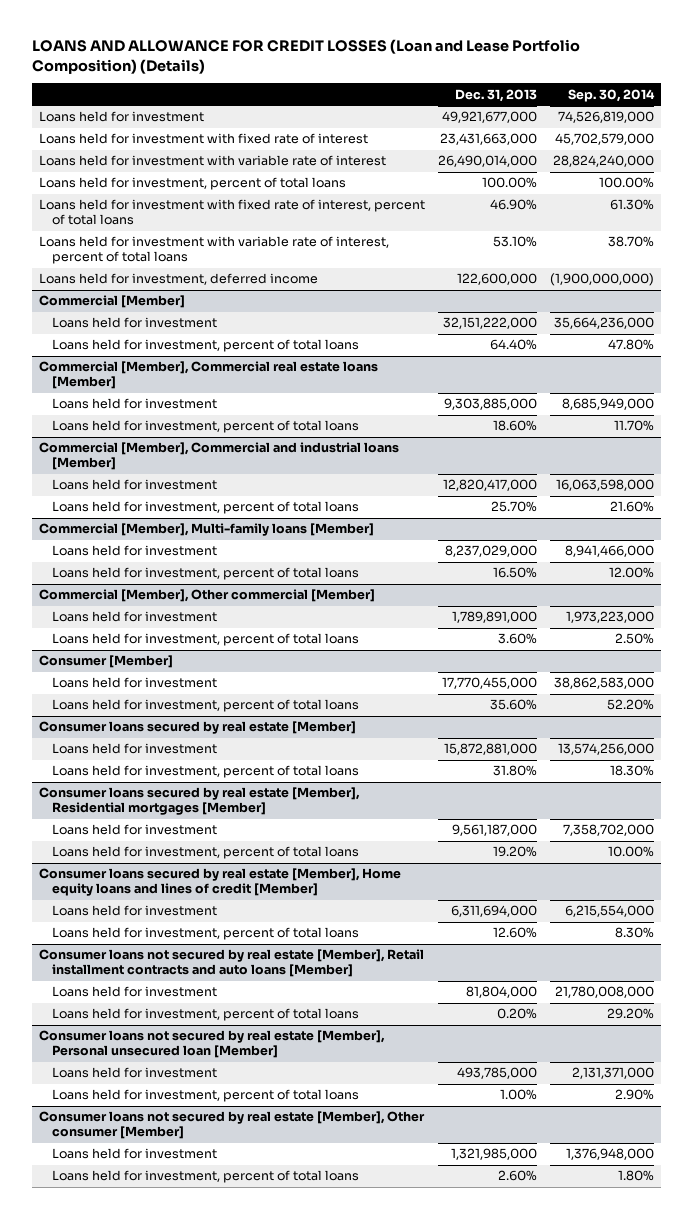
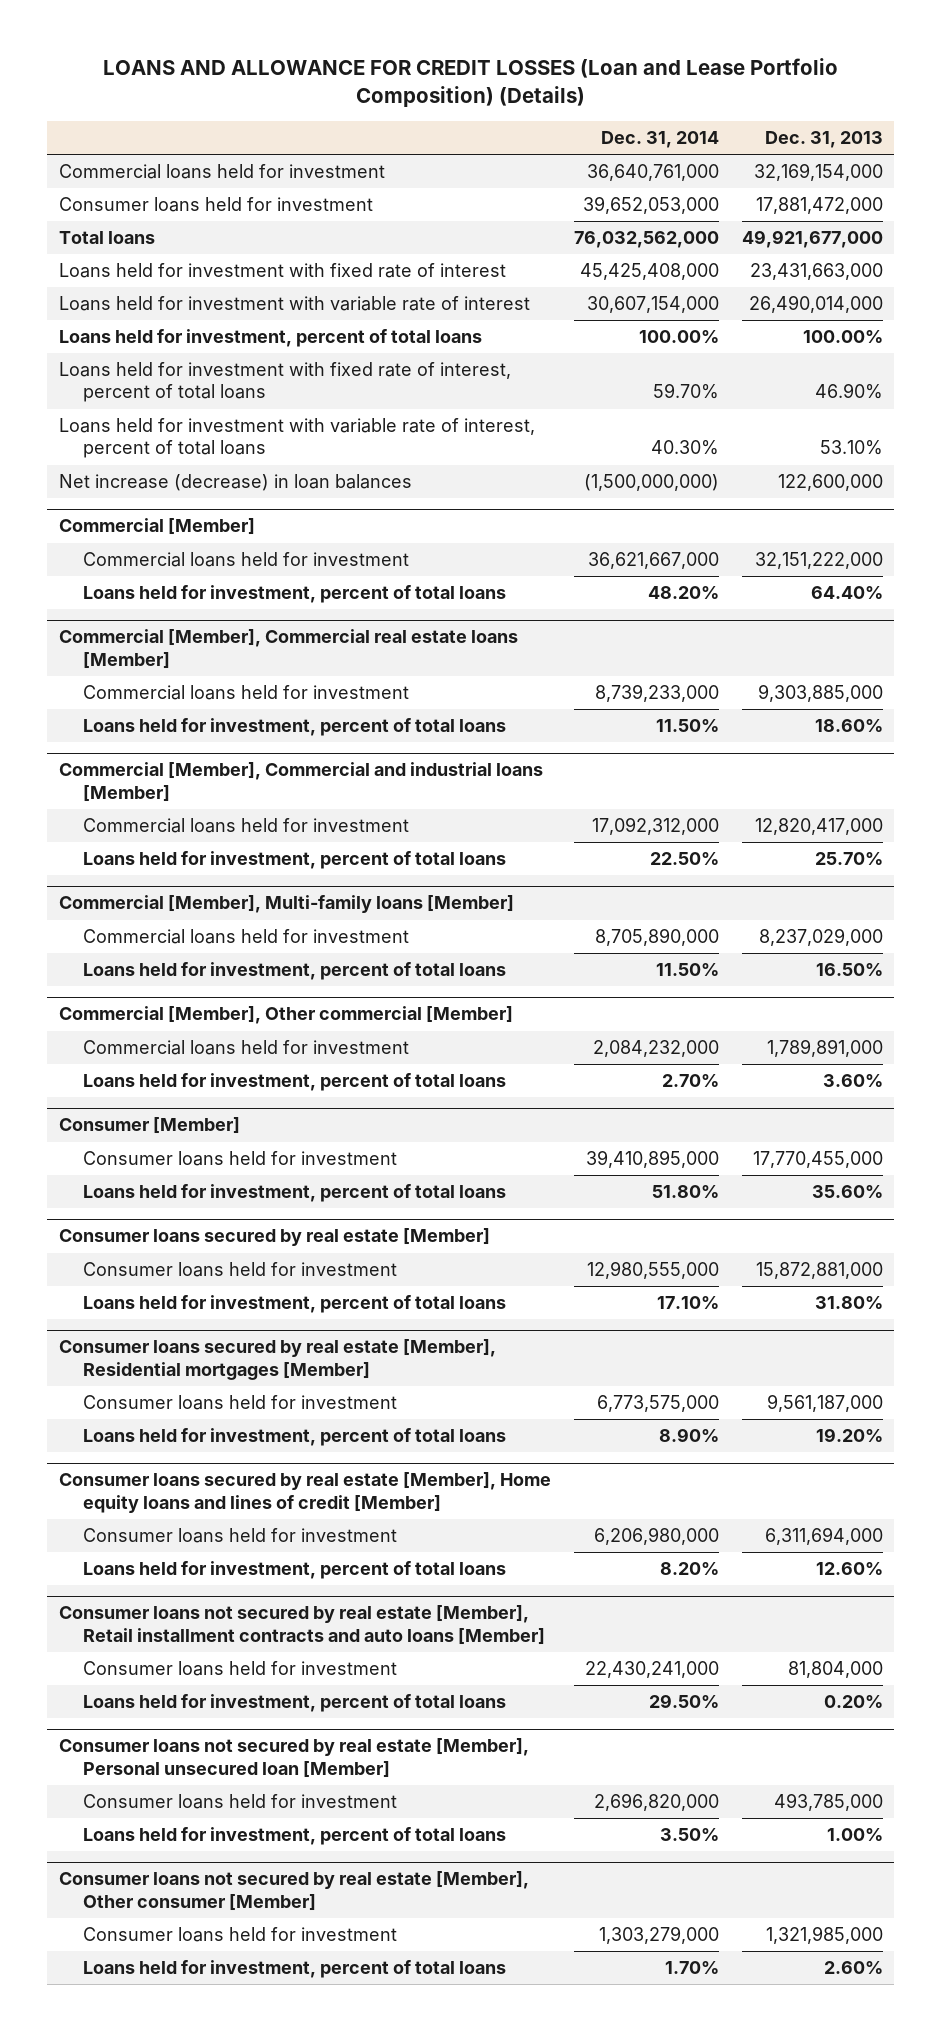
[568,88,656,102] Sep. 30, 2014 -> none
none -> [600,130,719,148] Dec. 31, 2014
none -> [58,164,385,180] Commercial loans held for investment
none -> [58,197,373,213] Consumer loans held for investment
[38,111,204,123] Loans held for investment -> [58,231,155,245] Total loans
[38,273,318,286] Loans held for investment, deferred income -> [58,474,412,492] Net increase (decrease) in loan balances
[52,317,218,329] Loans held for investment -> [82,552,409,568] Commercial loans held for investment
[52,398,218,410] Loans held for investment -> [82,685,409,701] Commercial loans held for investment
[52,479,218,491] Loans held for investment -> [82,818,409,834] Commercial loans held for investment
[52,545,218,557] Loans held for investment -> [82,929,409,945] Commercial loans held for investment
[52,611,218,623] Loans held for investment -> [82,1040,409,1056] Commercial loans held for investment
[52,677,218,689] Loans held for investment -> [82,1151,397,1167] Consumer loans held for investment
[52,743,218,755] Loans held for investment -> [82,1262,397,1278] Consumer loans held for investment
[52,824,218,836] Loans held for investment -> [82,1395,397,1411] Consumer loans held for investment
[52,905,218,917] Loans held for investment -> [82,1528,397,1544] Consumer loans held for investment
[52,986,218,998] Loans held for investment -> [82,1661,397,1677] Consumer loans held for investment
[52,1067,218,1079] Loans held for investment -> [82,1794,397,1810] Consumer loans held for investment
[52,1148,218,1160] Loans held for investment -> [82,1927,397,1943] Consumer loans held for investment

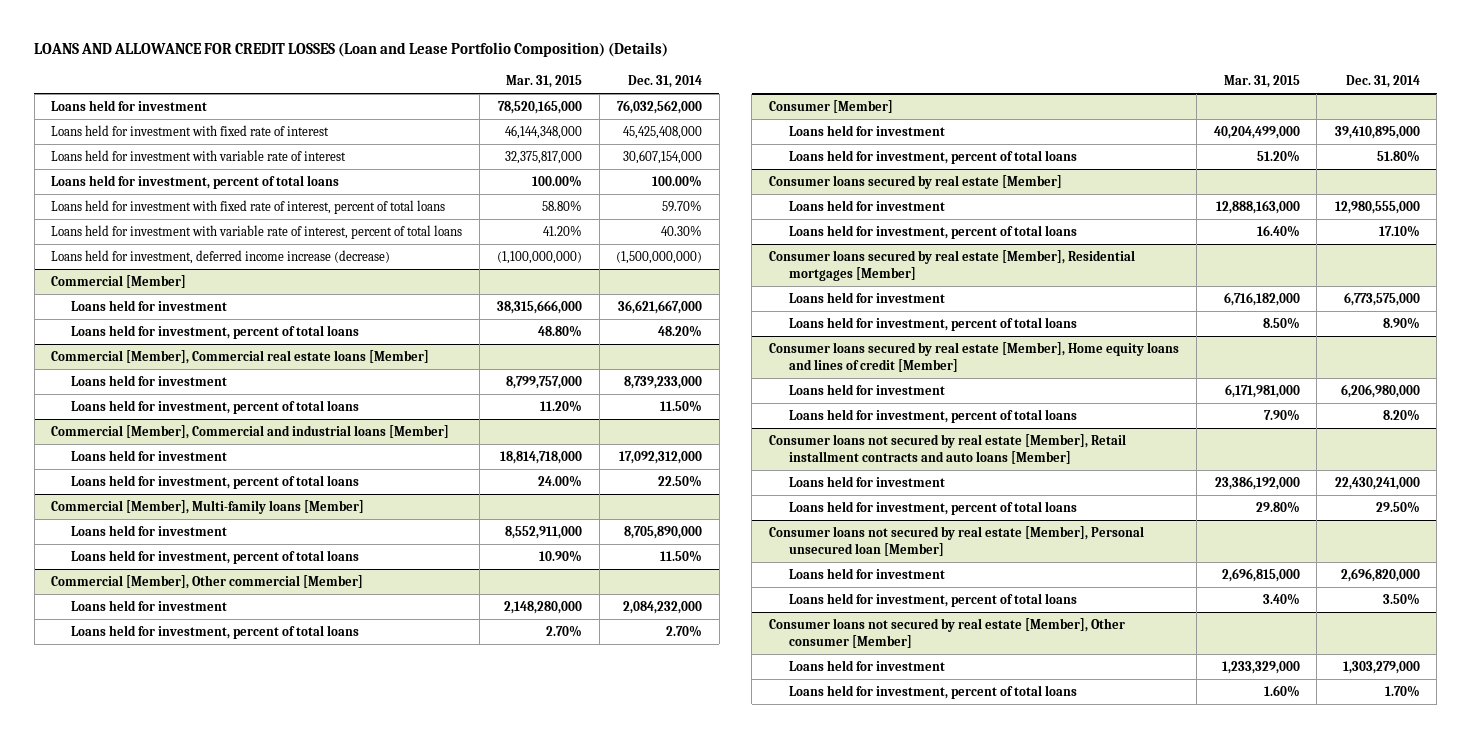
[764,130,883,148] Dec. 31, 2013 -> none
none -> [506,74,583,88] Mar. 31, 2015
[58,164,385,180] Commercial loans held for investment -> none
[58,197,373,213] Consumer loans held for investment -> none
[58,231,155,245] Total loans -> [51,100,208,112] Loans held for investment
[58,474,412,492] Net increase (decrease) in loan balances -> [51,250,391,265] Loans held for investment, deferred income increase (decrease)
[82,552,409,568] Commercial loans held for investment -> [71,300,228,312] Loans held for investment
[82,685,409,701] Commercial loans held for investment -> [71,375,228,387] Loans held for investment
[82,818,409,834] Commercial loans held for investment -> [71,450,228,462] Loans held for investment
[82,929,409,945] Commercial loans held for investment -> [71,525,228,537] Loans held for investment
[82,1040,409,1056] Commercial loans held for investment -> [71,600,228,612] Loans held for investment
[82,1151,397,1167] Consumer loans held for investment -> [788,125,945,137] Loans held for investment
[82,1262,397,1278] Consumer loans held for investment -> [788,200,945,212] Loans held for investment
[82,1395,397,1411] Consumer loans held for investment -> [788,292,945,304] Loans held for investment
[82,1528,397,1544] Consumer loans held for investment -> [788,384,945,396] Loans held for investment
[82,1661,397,1677] Consumer loans held for investment -> [788,476,945,488] Loans held for investment
[82,1794,397,1810] Consumer loans held for investment -> [788,568,945,580] Loans held for investment
[82,1927,397,1943] Consumer loans held for investment -> [788,660,945,672] Loans held for investment

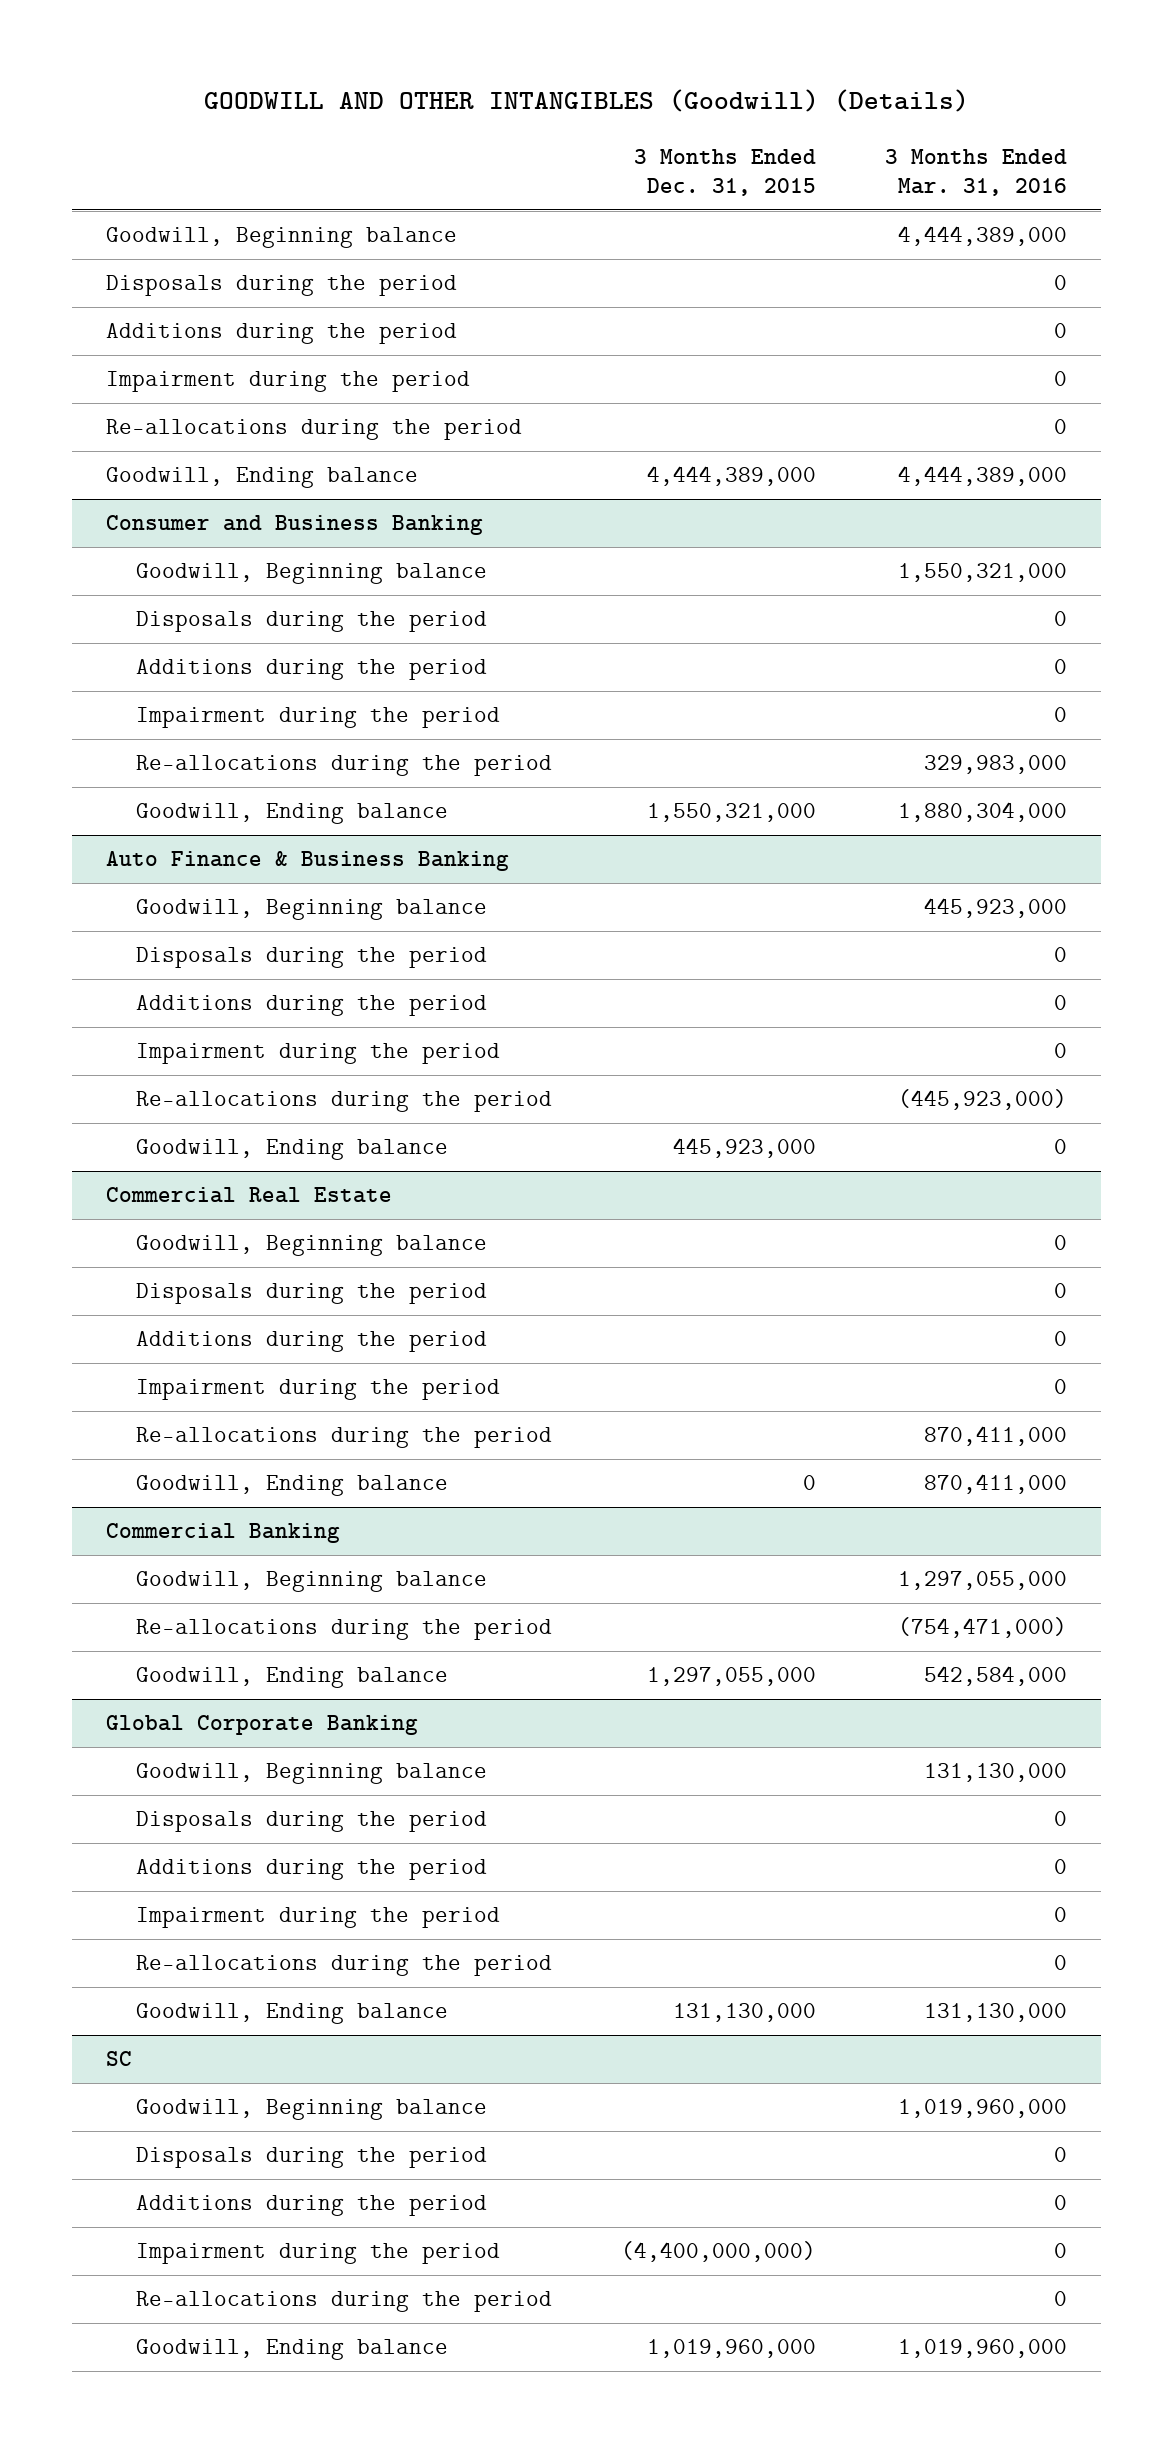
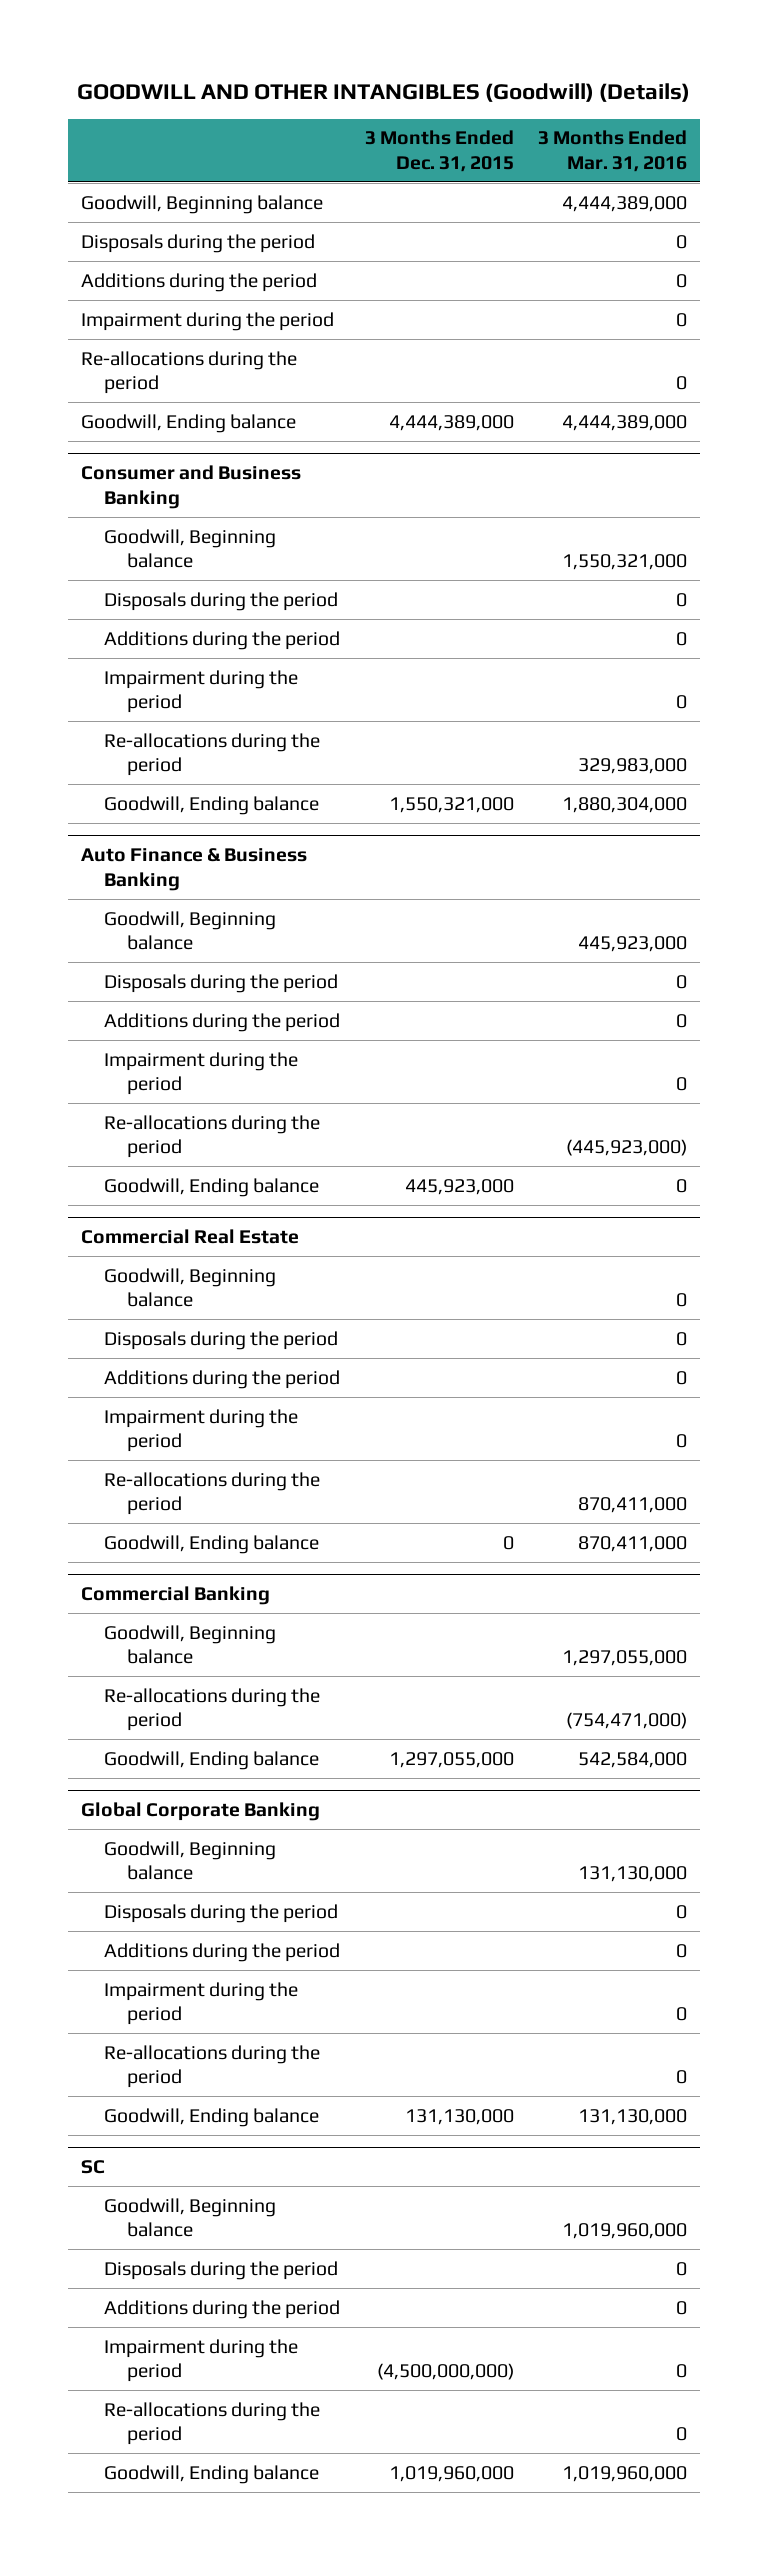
[621,2241,817,2263] (4,400,000,000) -> [376,2363,514,2381] (4,500,000,000)

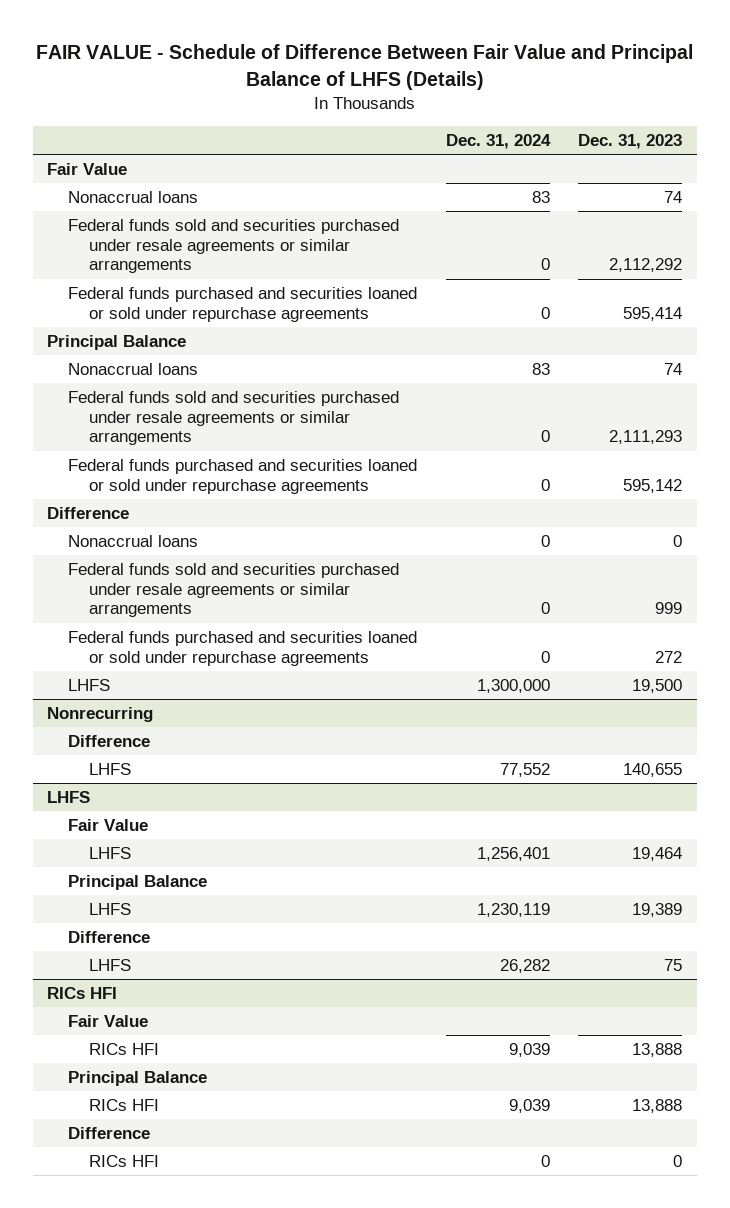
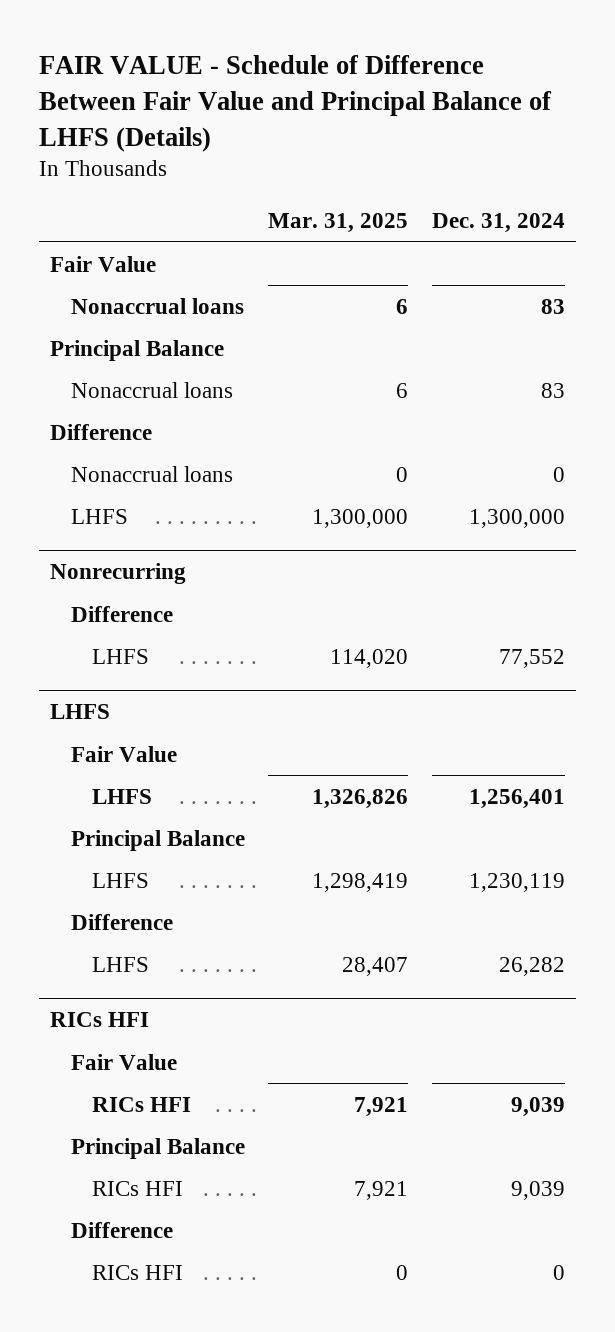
[578,133,683,149] Dec. 31, 2023 -> none
none -> [268,213,409,234] Mar. 31, 2025
[68,219,400,274] Federal funds sold and securities purchased under resale agreements or similar arrangements -> none
[68,287,418,322] Federal funds purchased and securities loaned or sold under repurchase agreements -> none
[68,391,400,446] Federal funds sold and securities purchased under resale agreements or similar arrangements -> none
[68,459,418,494] Federal funds purchased and securities loaned or sold under repurchase agreements -> none
[68,563,400,618] Federal funds sold and securities purchased under resale agreements or similar arrangements -> none
[68,631,418,666] Federal funds purchased and securities loaned or sold under repurchase agreements -> none

